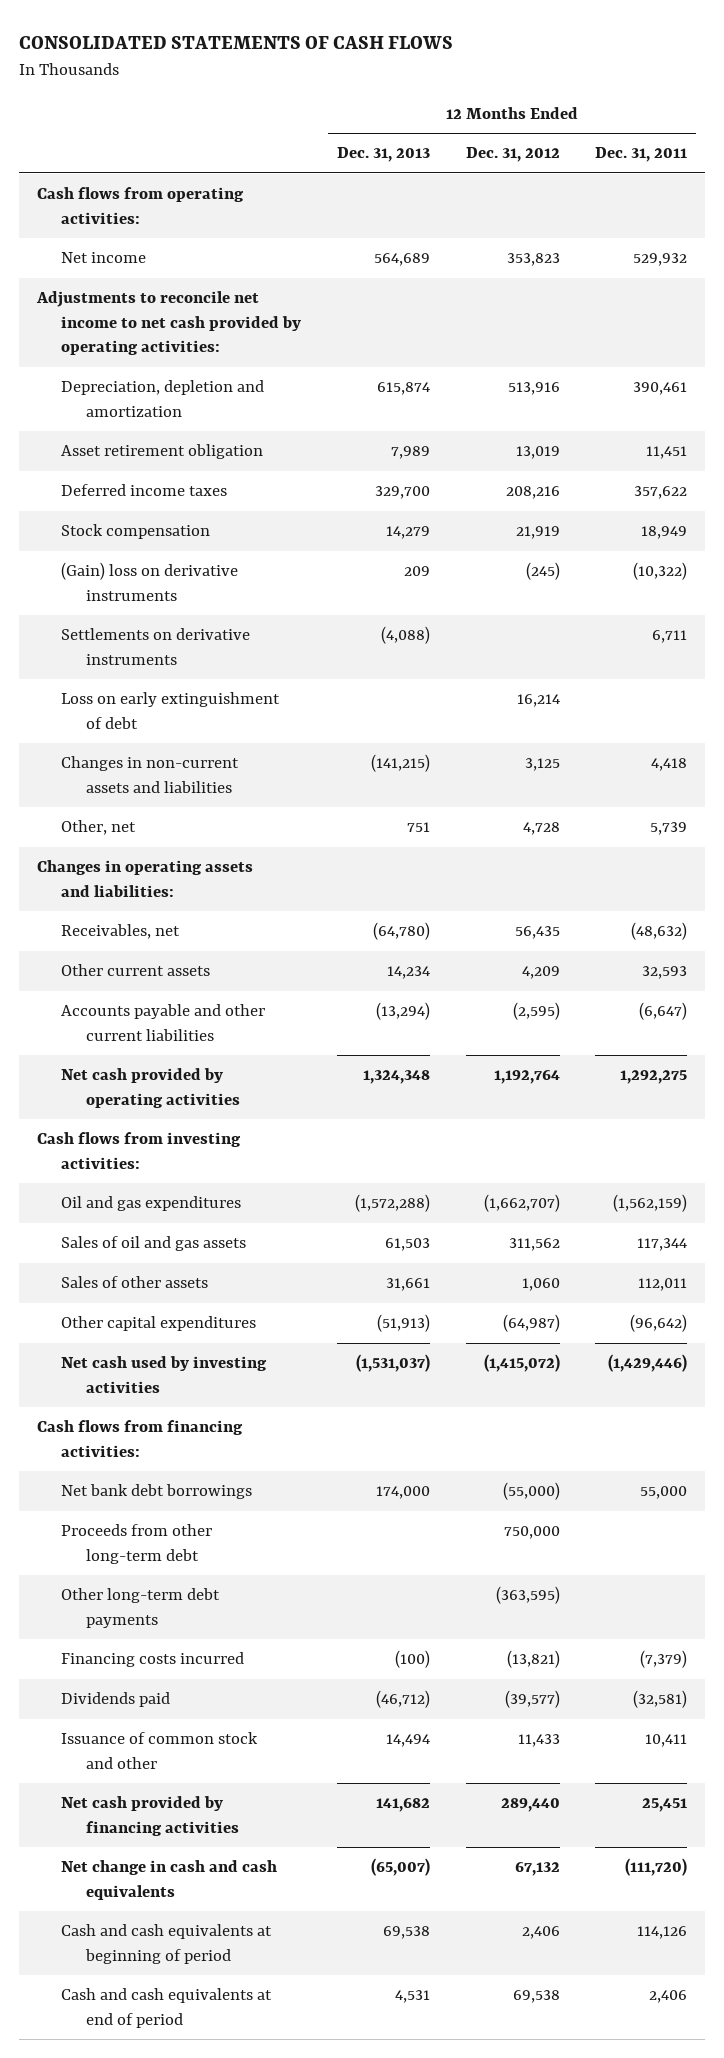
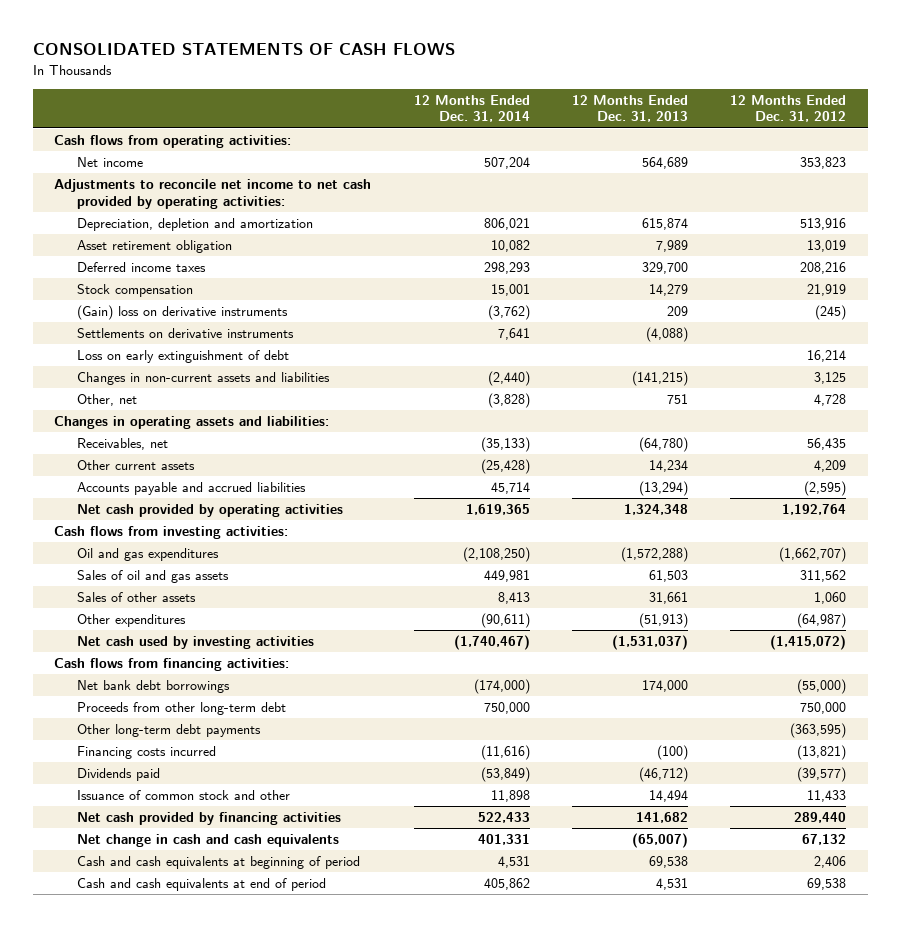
[595,147,688,163] Dec. 31, 2011 -> none
none -> [413,94,530,123] 12 Months Ended Dec. 31, 2014
[61,1004,266,1041] Accounts payable and other current liabilities -> [76,482,306,496] Accounts payable and accrued liabilities
[61,1316,257,1332] Other capital expenditures -> [76,614,186,628] Other expenditures

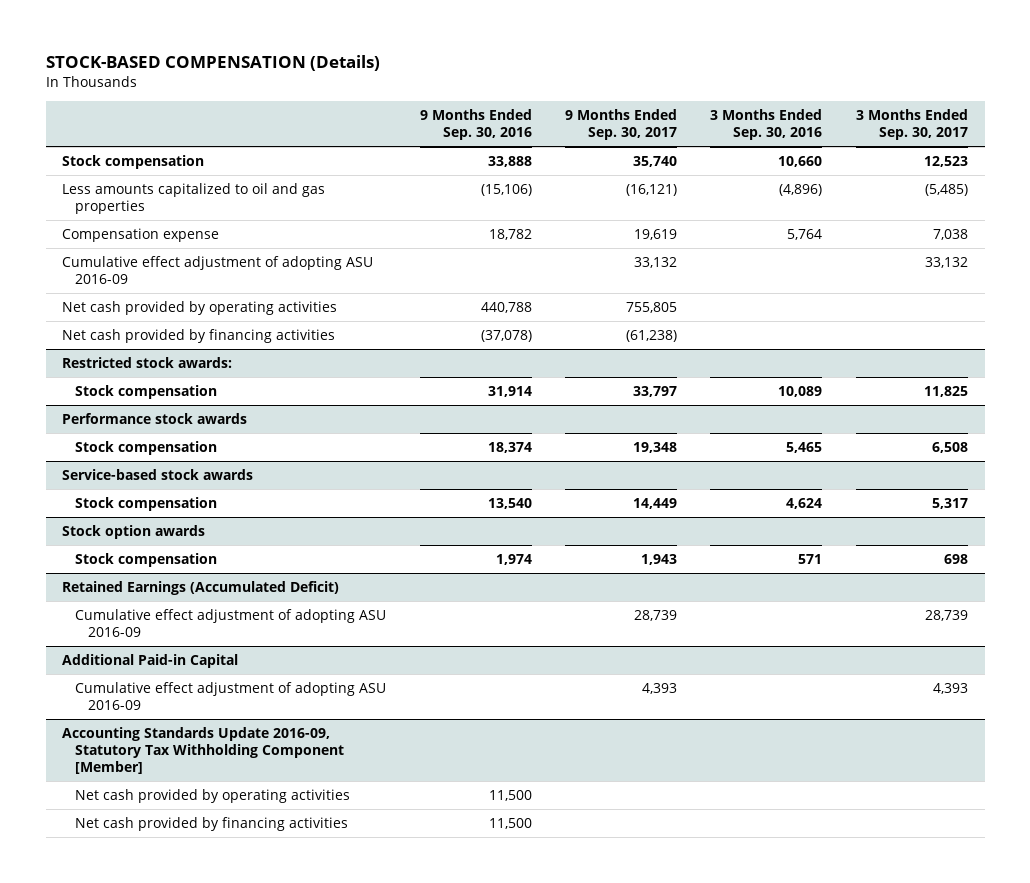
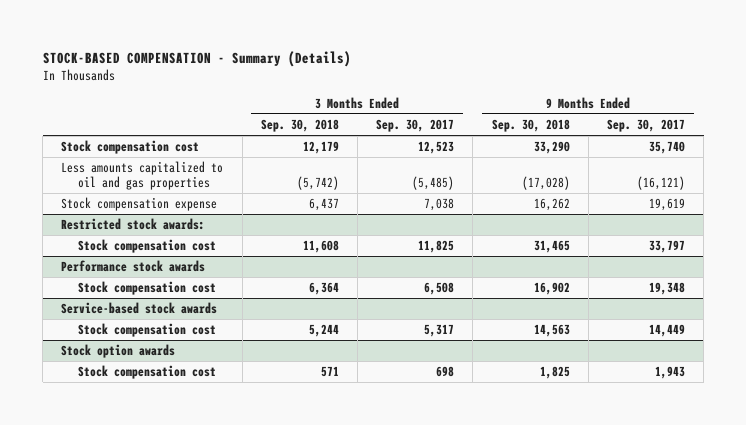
[45,54,380,71] STOCK-BASED COMPENSATION (Details) -> [42,50,351,67] STOCK-BASED COMPENSATION - Summary (Details)
[419,109,532,141] 9 Months Ended Sep. 30, 2016 -> none
[710,109,823,141] 3 Months Ended Sep. 30, 2016 -> none
none -> [260,119,339,133] Sep. 30, 2018
none -> [491,119,570,133] Sep. 30, 2018
[62,155,205,170] Stock compensation -> [61,140,200,155] Stock compensation cost
[62,256,374,285] Cumulative effect adjustment of adopting ASU 2016-09 -> none
[62,301,338,316] Net cash provided by operating activities -> none
[62,329,336,344] Net cash provided by financing activities -> none
[62,228,220,243] Compensation expense -> [61,197,218,212] Stock compensation expense
[75,385,218,400] Stock compensation -> [77,239,216,254] Stock compensation cost
[75,441,218,456] Stock compensation -> [77,281,216,296] Stock compensation cost
[75,497,218,512] Stock compensation -> [77,323,216,338] Stock compensation cost
[62,581,340,596] Retained Earnings (Accumulated Deficit) -> none
[75,609,387,638] Cumulative effect adjustment of adopting ASU 2016-09 -> none
[62,654,239,669] Additional Paid-in Capital -> none
[75,682,387,711] Cumulative effect adjustment of adopting ASU 2016-09 -> none
[62,727,345,775] Accounting Standards Update 2016-09, Statutory Tax Withholding Component [Member] -> none
[75,789,351,804] Net cash provided by operating activities -> none
[75,817,349,832] Net cash provided by financing activities -> none
[75,553,218,568] Stock compensation -> [77,365,216,380] Stock compensation cost

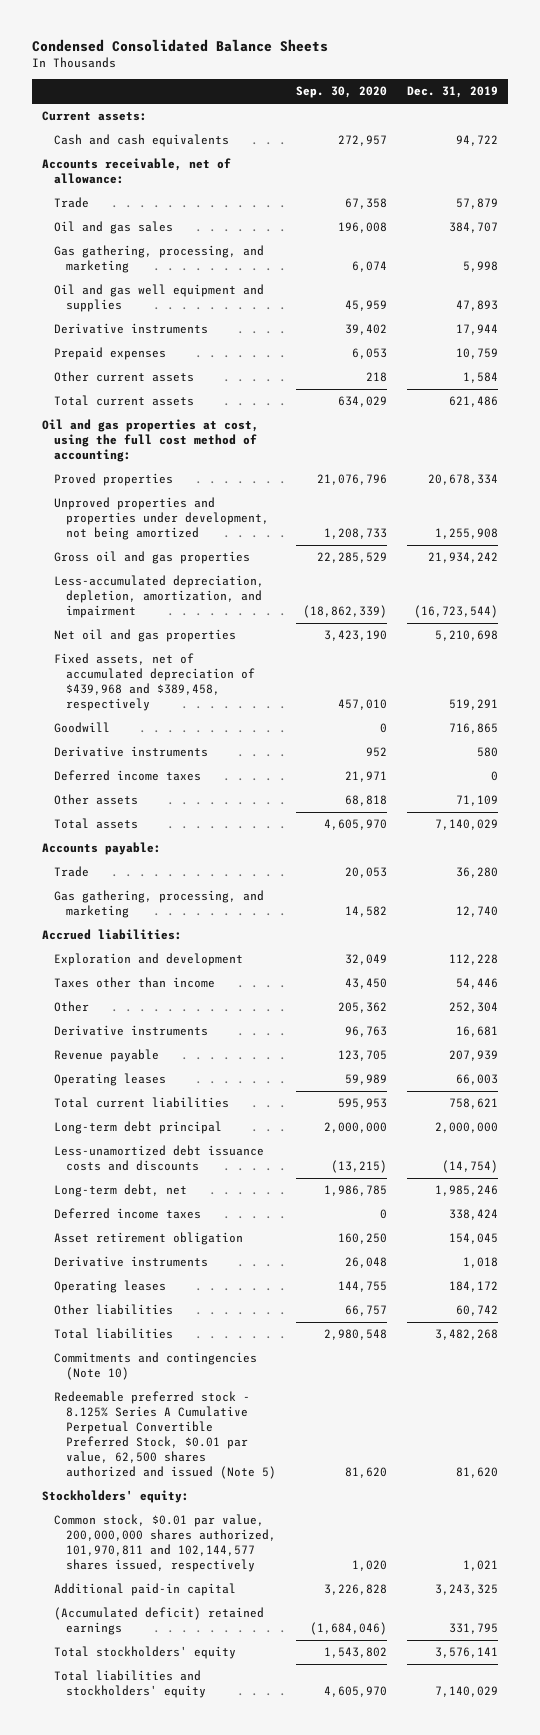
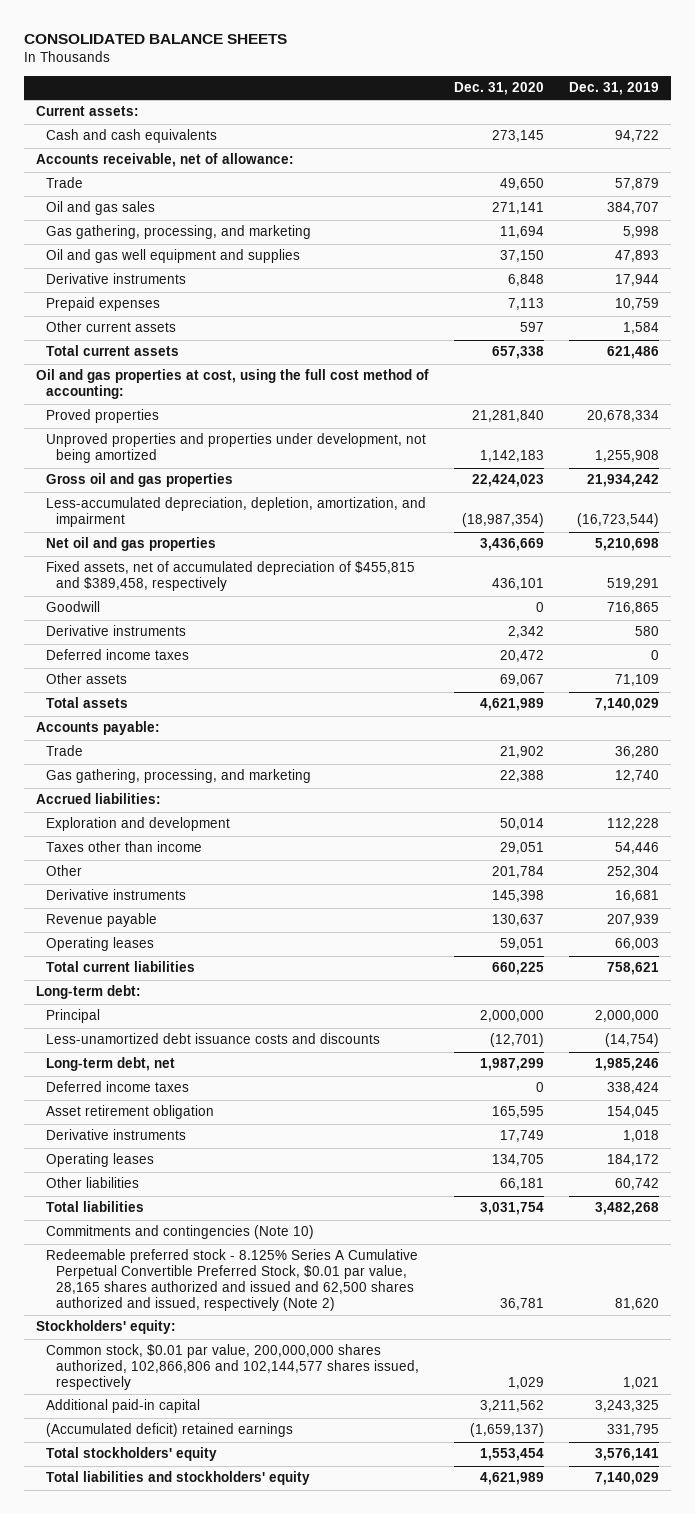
[32,38,329,52] Condensed Consolidated Balance Sheets -> [23,34,287,45] CONSOLIDATED BALANCE SHEETS
[295,86,387,99] Sep. 30, 2020 -> none
none -> [453,82,544,96] Dec. 31, 2020
[54,653,255,712] Fixed assets, net of accumulated depreciation of $439,968 and $389,458, respectively -> [45,561,415,592] Fixed assets, net of accumulated depreciation of $455,815 and $389,458, respectively
none -> [36,985,142,1000] Long-term debt:
[54,1121,223,1135] Long-term debt principal -> [45,1009,100,1024] Principal
[54,1391,276,1480] Redeemable preferred stock - 8.125% Series A Cumulative Perpetual Convertible Preferred Stock, $0.01 par value, 62,500 shares authorized and issued (Note 5) -> [45,1249,418,1312] Redeemable preferred stock - 8.125% Series A Cumulative Perpetual Convertible Preferred Stock, $0.01 par value, 28,165 shares authorized and issued and 62,500 shares authorized and issued, respectively (Note 2)
[54,1514,276,1573] Common stock, $0.01 par value, 200,000,000 shares authorized, 101,970,811 and 102,144,577 shares issued, respectively -> [45,1344,419,1391] Common stock, $0.01 par value, 200,000,000 shares authorized, 102,866,806 and 102,144,577 shares issued, respectively

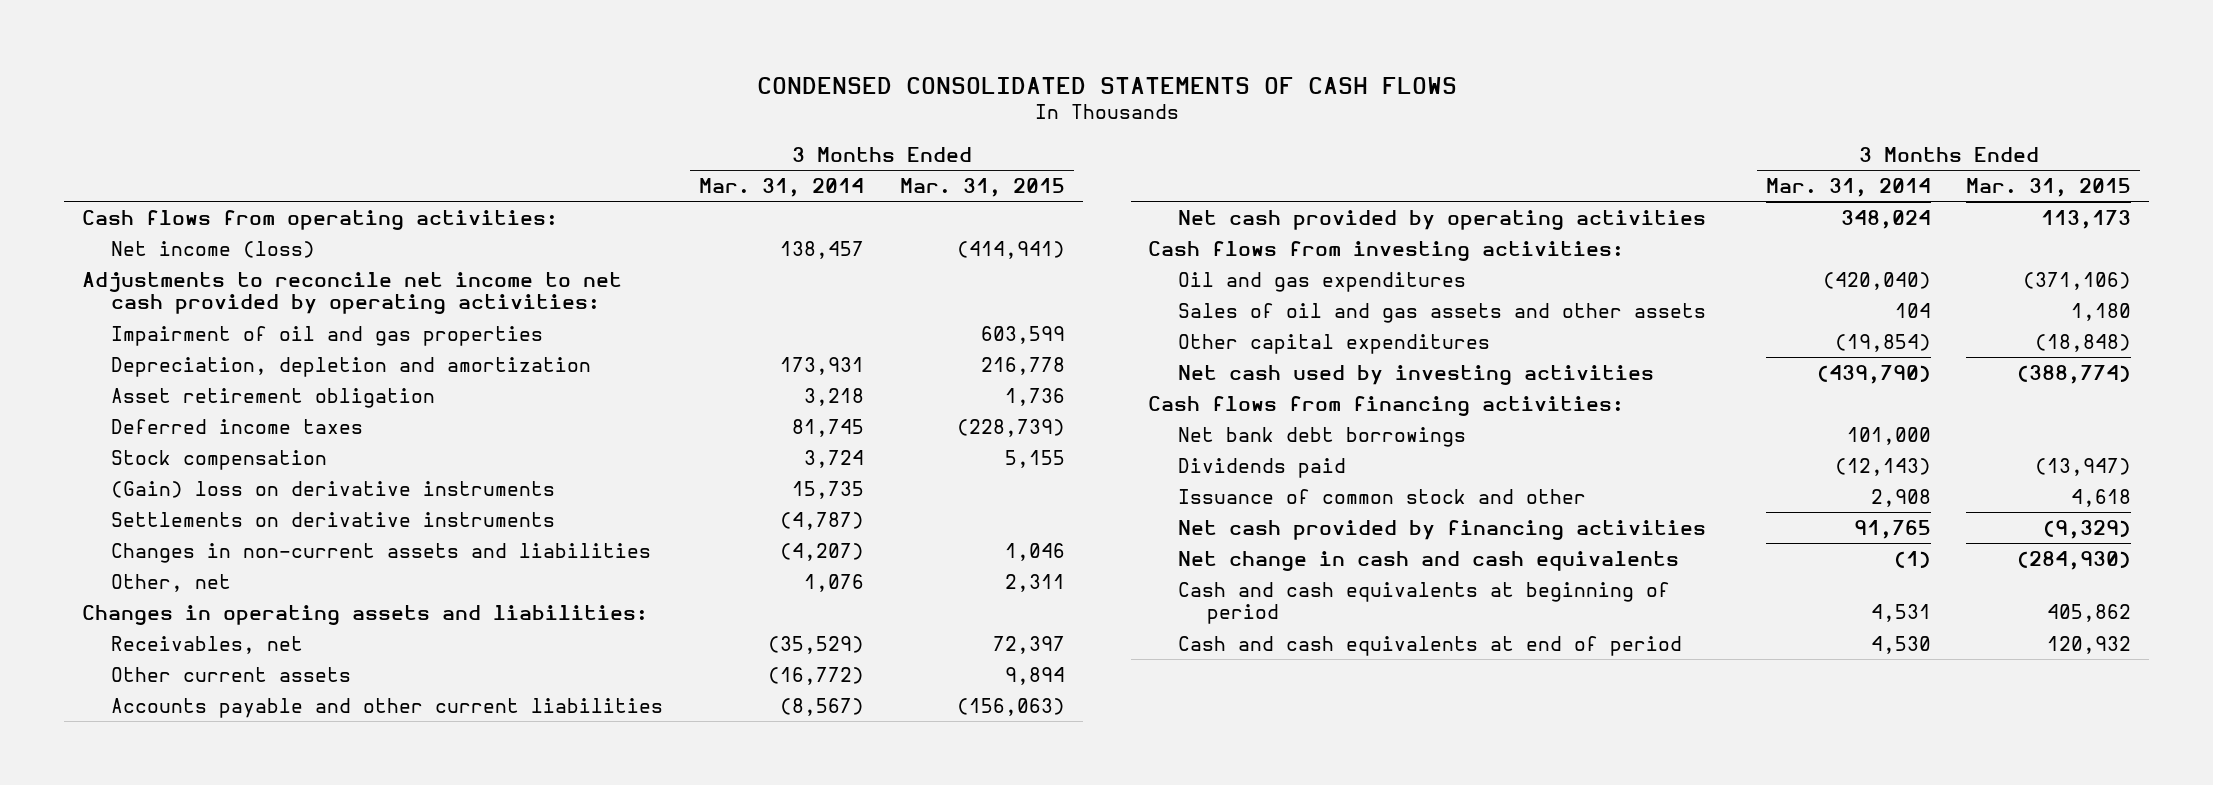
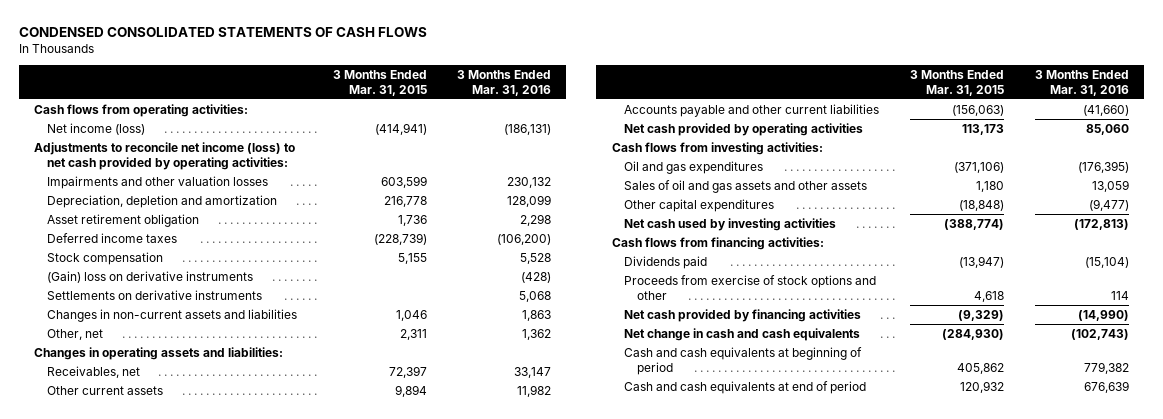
[699,177,865,197] Mar. 31, 2014 -> none
none -> [457,69,552,96] 3 Months Ended Mar. 31, 2016
[81,271,622,315] Adjustments to reconcile net income to net cash provided by operating activities: -> [33,141,295,170] Adjustments to reconcile net income (loss) to net cash provided by operating activities:
[111,325,544,346] Impairment of oil and gas properties -> [46,175,268,189] Impairments and other valuation losses
[1177,426,1466,447] Net bank debt borrowings -> none
[1177,488,1586,504] Issuance of common stock and other -> [624,274,877,300] Proceeds from exercise of stock options and other

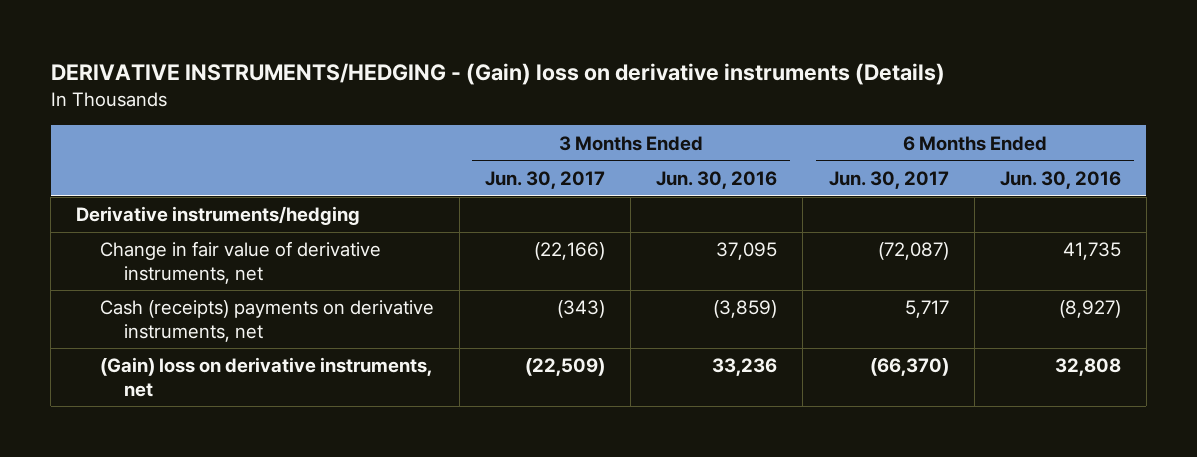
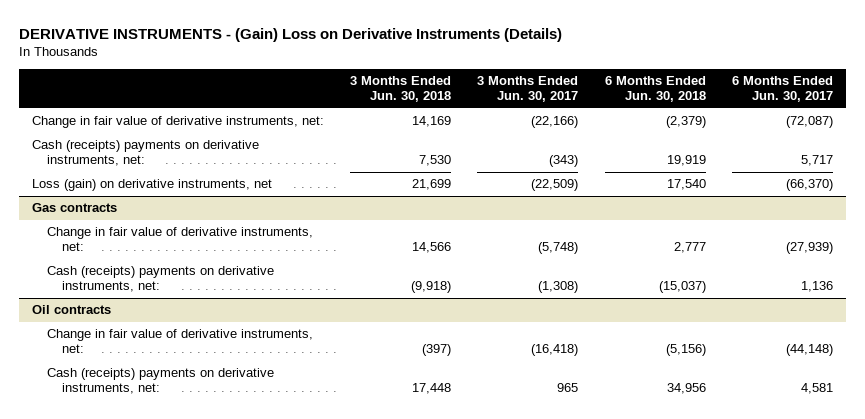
[50,63,945,86] DERIVATIVE INSTRUMENTS/HEDGING - (Gain) loss on derivative instruments (Details) -> [18,27,562,42] DERIVATIVE INSTRUMENTS - (Gain) Loss on Derivative Instruments (Details)
[656,171,778,190] Jun. 30, 2016 -> none
[999,171,1121,190] Jun. 30, 2016 -> none
none -> [350,76,452,103] 3 Months Ended Jun. 30, 2018
none -> [604,76,706,103] 6 Months Ended Jun. 30, 2018
[76,206,361,226] Derivative instruments/hedging -> none
[99,241,381,284] Change in fair value of derivative instruments, net -> [31,116,324,129] Change in fair value of derivative instruments, net:
[99,300,434,342] Cash (receipts) payments on derivative instruments, net -> [31,140,259,167] Cash (receipts) payments on derivative instruments, net:
[99,357,432,397] (Gain) loss on derivative instruments, net -> [31,179,272,192] Loss (gain) on derivative instruments, net
none -> [31,203,117,213] Gas contracts
none -> [46,227,313,252] Change in fair value of derivative instruments, net:
none -> [46,266,274,293] Cash (receipts) payments on derivative instruments, net:
none -> [31,305,111,315] Oil contracts
none -> [46,329,313,354] Change in fair value of derivative instruments, net:
none -> [46,368,274,395] Cash (receipts) payments on derivative instruments, net:

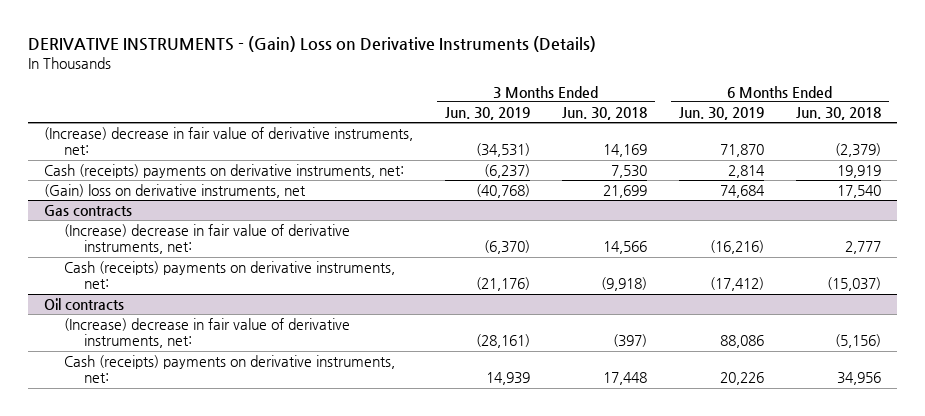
[477,76,579,103] 3 Months Ended Jun. 30, 2017 -> none
[731,76,833,103] 6 Months Ended Jun. 30, 2017 -> none
none -> [444,106,530,120] Jun. 30, 2019
none -> [678,106,764,120] Jun. 30, 2019
[31,116,324,129] Change in fair value of derivative instruments, net: -> [43,126,413,156] (Increase) decrease in fair value of derivative instruments, net:
[31,179,272,192] Loss (gain) on derivative instruments, net -> [43,183,306,198] (Gain) loss on derivative instruments, net
[46,227,313,252] Change in fair value of derivative instruments, net: -> [63,223,350,255] (Increase) decrease in fair value of derivative instruments, net:
[46,329,313,354] Change in fair value of derivative instruments, net: -> [63,317,350,349] (Increase) decrease in fair value of derivative instruments, net:

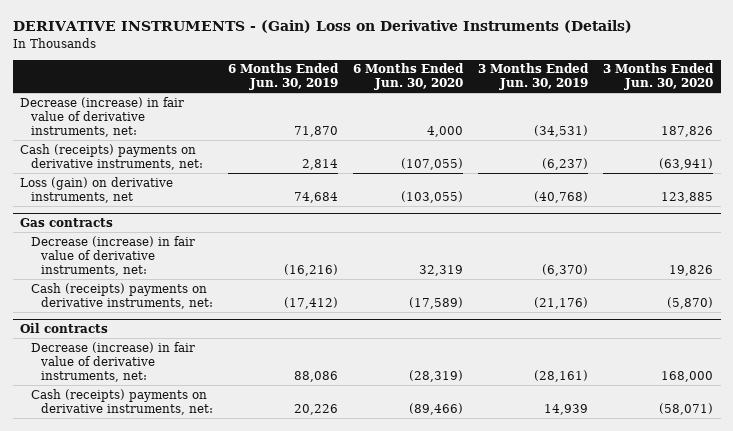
[561,106,647,120] Jun. 30, 2018 -> none
[795,106,881,120] Jun. 30, 2018 -> none
none -> [353,63,465,91] 6 Months Ended Jun. 30, 2020
none -> [603,63,715,91] 3 Months Ended Jun. 30, 2020
[43,126,413,156] (Increase) decrease in fair value of derivative instruments, net: -> [20,96,185,138] Decrease (increase) in fair value of derivative instruments, net:
[43,183,306,198] (Gain) loss on derivative instruments, net -> [20,176,174,203] Loss (gain) on derivative instruments, net
[63,223,350,255] (Increase) decrease in fair value of derivative instruments, net: -> [30,235,195,277] Decrease (increase) in fair value of derivative instruments, net:
[63,317,350,349] (Increase) decrease in fair value of derivative instruments, net: -> [30,341,195,383] Decrease (increase) in fair value of derivative instruments, net:

